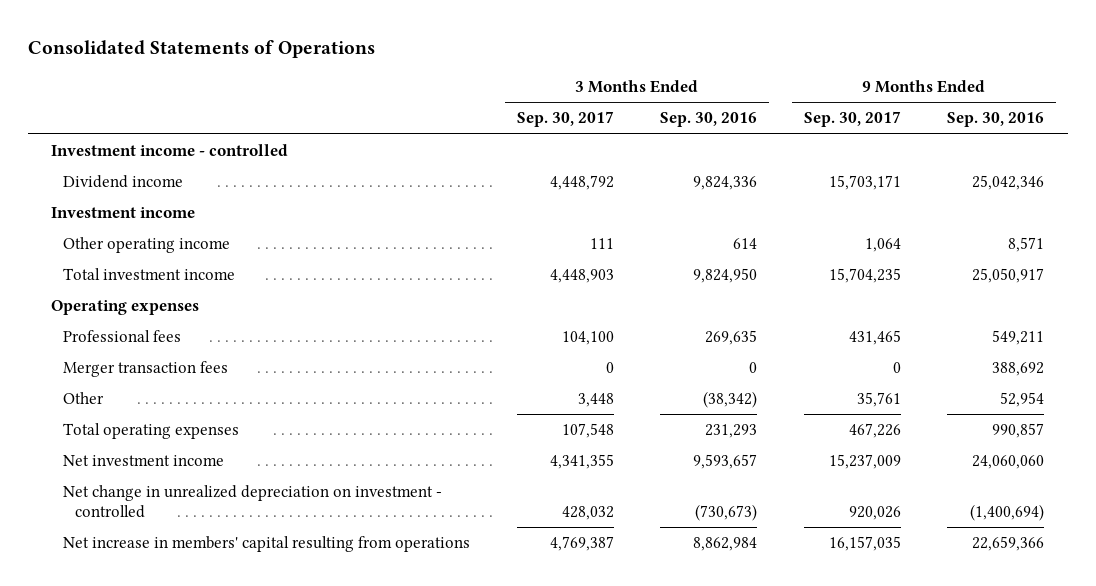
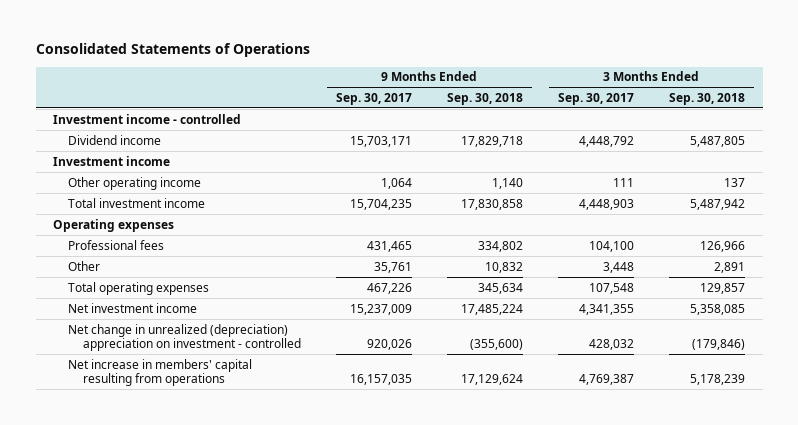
[660,112,758,128] Sep. 30, 2016 -> none
[947,112,1045,128] Sep. 30, 2016 -> none
none -> [446,92,523,105] Sep. 30, 2018
none -> [668,92,745,105] Sep. 30, 2018
[63,361,229,378] Merger transaction fees -> none
[63,485,443,518] Net change in unrealized depreciation on investment - controlled -> [67,323,301,352] Net change in unrealized (depreciation) appreciation on investment - controlled

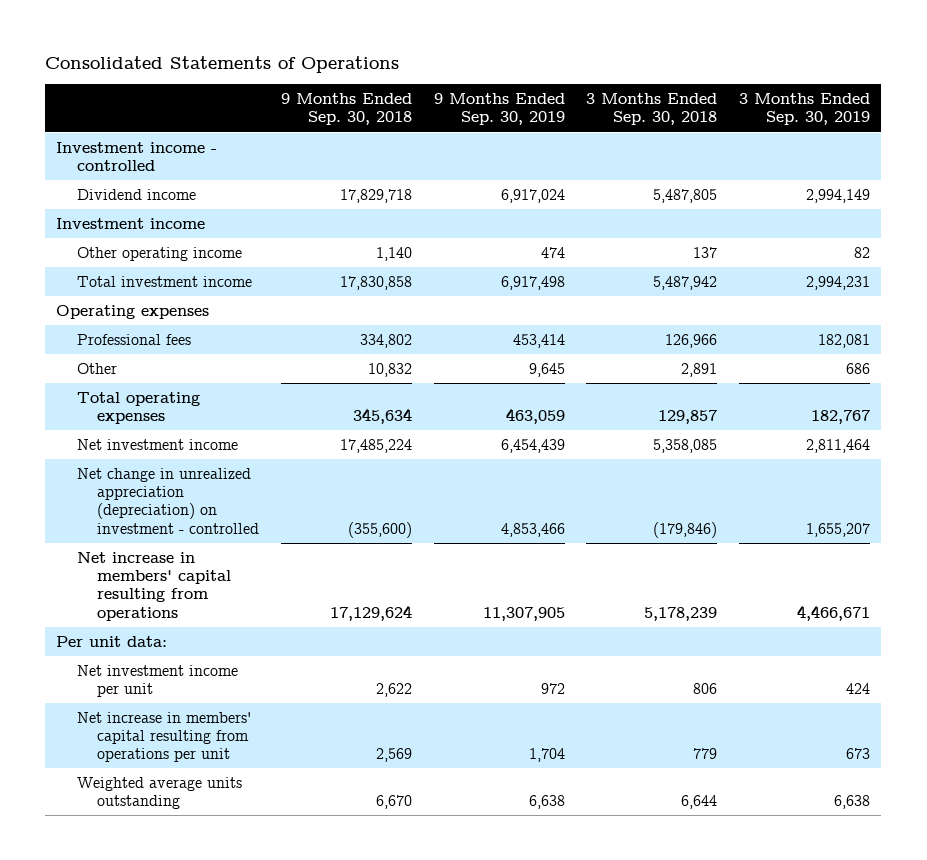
[335,92,412,105] Sep. 30, 2017 -> none
[557,92,634,105] Sep. 30, 2017 -> none
none -> [433,93,565,126] 9 Months Ended Sep. 30, 2019
none -> [739,93,871,126] 3 Months Ended Sep. 30, 2019
[67,323,301,352] Net change in unrealized (depreciation) appreciation on investment - controlled -> [76,467,259,534] Net change in unrealized appreciation (depreciation) on investment - controlled
none -> [56,635,168,647] Per unit data:
none -> [76,664,238,697] Net investment income per unit
none -> [76,711,251,763] Net increase in members' capital resulting from operations per unit
none -> [76,776,242,809] Weighted average units outstanding

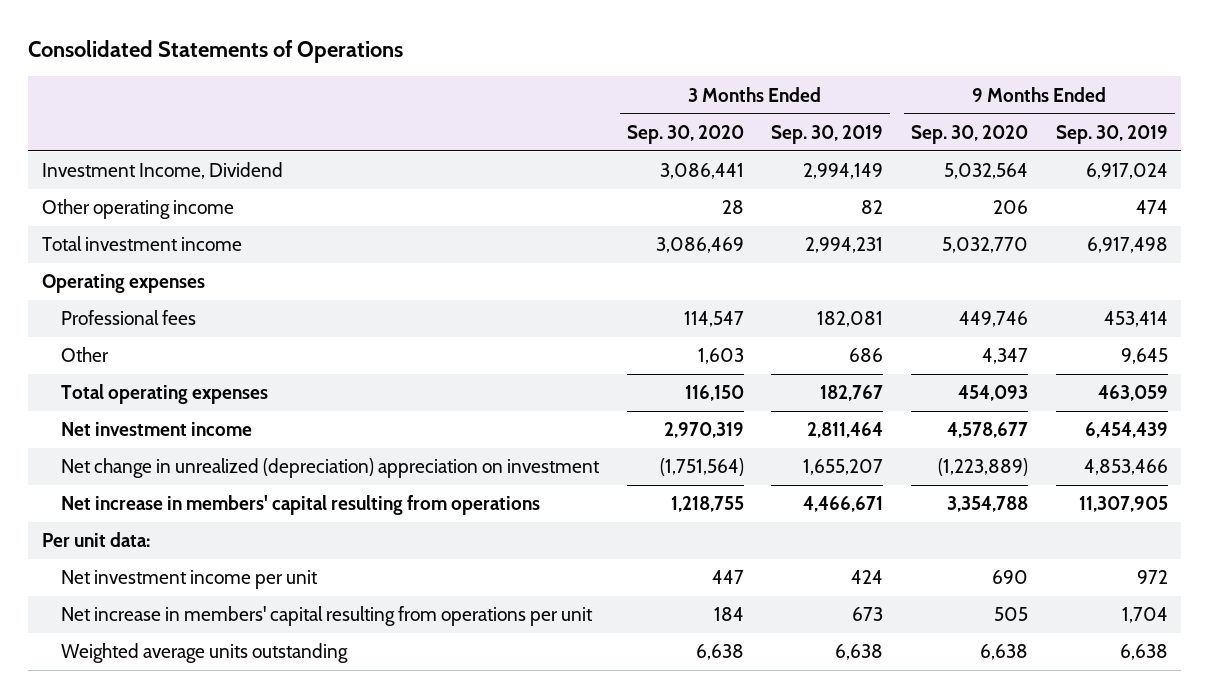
[280,93,412,126] 9 Months Ended Sep. 30, 2018 -> none
[586,93,718,126] 3 Months Ended Sep. 30, 2018 -> none
none -> [626,124,744,144] Sep. 30, 2020
none -> [911,124,1029,144] Sep. 30, 2020
[56,141,218,171] Investment income - controlled -> none
[56,217,206,229] Investment income -> none
[76,188,196,200] Dividend income -> [41,162,283,180] Investment Income, Dividend
[76,467,259,534] Net change in unrealized appreciation (depreciation) on investment - controlled -> [61,458,601,479] Net change in unrealized (depreciation) appreciation on investment

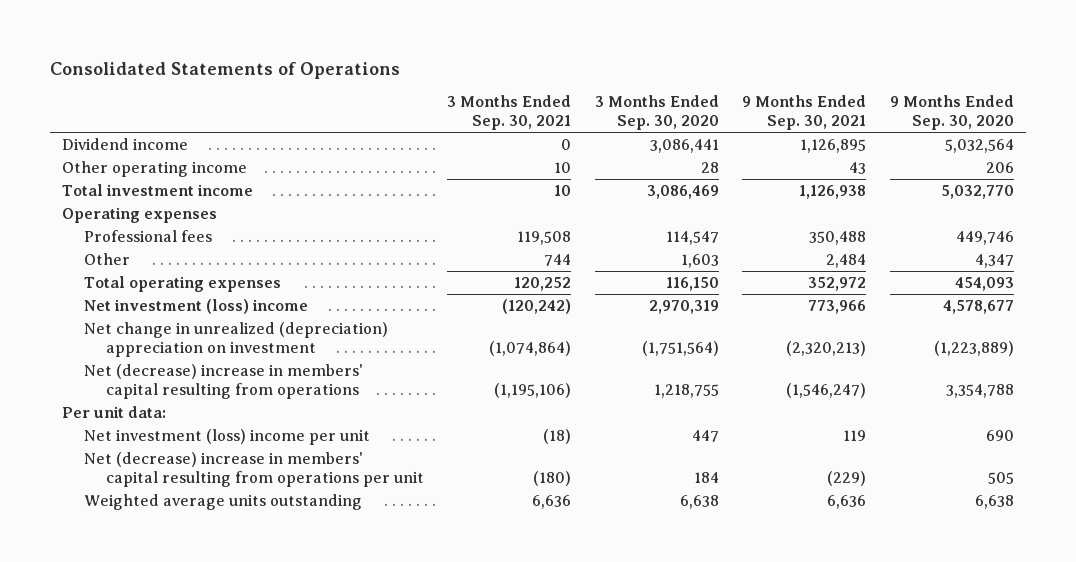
[771,124,884,144] Sep. 30, 2019 -> none
[1055,124,1168,144] Sep. 30, 2019 -> none
none -> [447,95,572,131] 3 Months Ended Sep. 30, 2021
none -> [742,95,867,131] 9 Months Ended Sep. 30, 2021
[41,162,283,180] Investment Income, Dividend -> [62,137,189,150] Dividend income
[61,422,253,437] Net investment income -> [83,298,308,314] Net investment (loss) income
[61,495,541,516] Net increase in members' capital resulting from operations -> [83,363,363,399] Net (decrease) increase in members' capital resulting from operations
[61,570,319,590] Net investment income per unit -> [83,428,370,445] Net investment (loss) income per unit
[61,606,594,627] Net increase in members' capital resulting from operations per unit -> [83,451,424,487] Net (decrease) increase in members' capital resulting from operations per unit

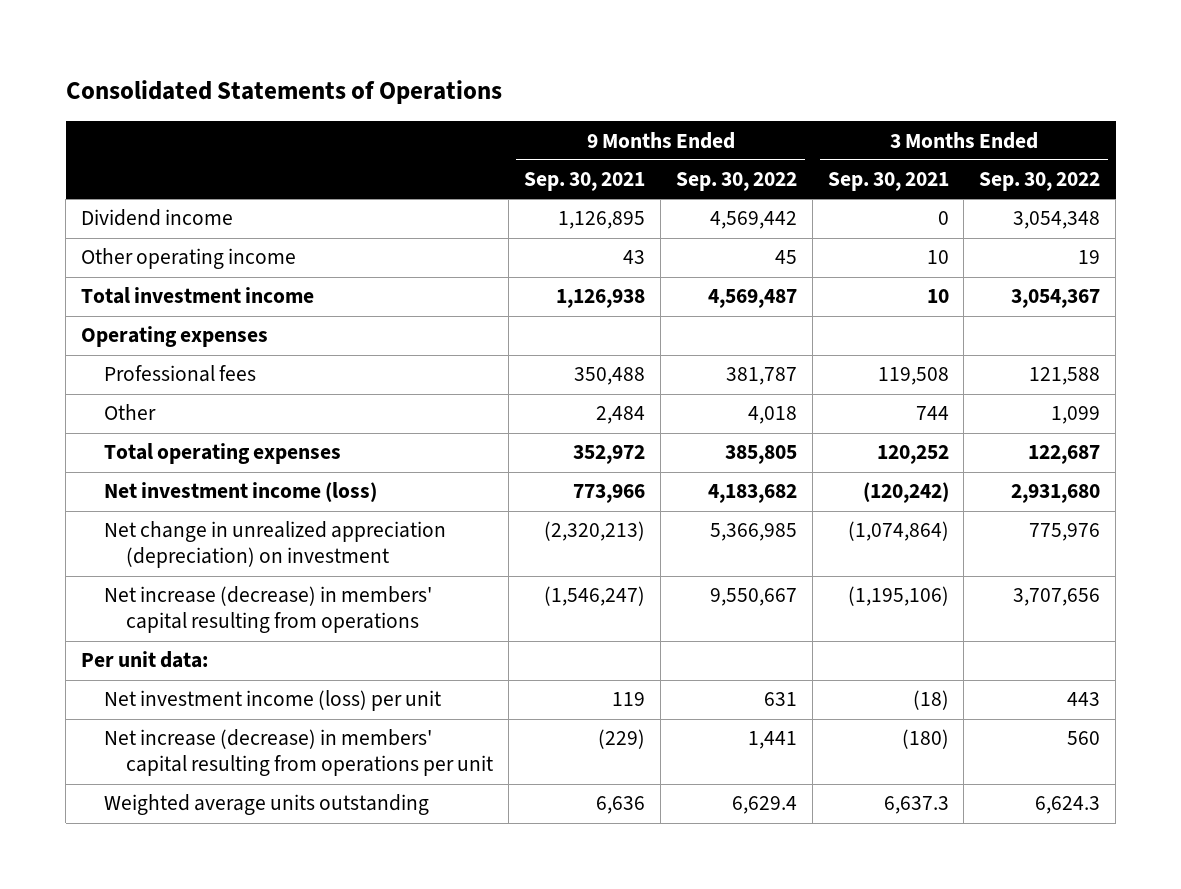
[594,95,719,131] 3 Months Ended Sep. 30, 2020 -> none
[889,95,1014,131] 9 Months Ended Sep. 30, 2020 -> none
none -> [675,172,797,192] Sep. 30, 2022
none -> [979,172,1101,192] Sep. 30, 2022
[83,298,308,314] Net investment (loss) income -> [103,482,377,503] Net investment income (loss)
[83,321,388,357] Net change in unrealized (depreciation) appreciation on investment -> [103,521,446,569] Net change in unrealized appreciation (depreciation) on investment
[83,363,363,399] Net (decrease) increase in members' capital resulting from operations -> [103,586,432,634] Net increase (decrease) in members' capital resulting from operations
[83,428,370,445] Net investment (loss) income per unit -> [103,690,441,712] Net investment income (loss) per unit
[83,451,424,487] Net (decrease) increase in members' capital resulting from operations per unit -> [103,729,494,777] Net increase (decrease) in members' capital resulting from operations per unit
[532,494,572,509] 6,636 -> [883,796,949,815] 6,637.3

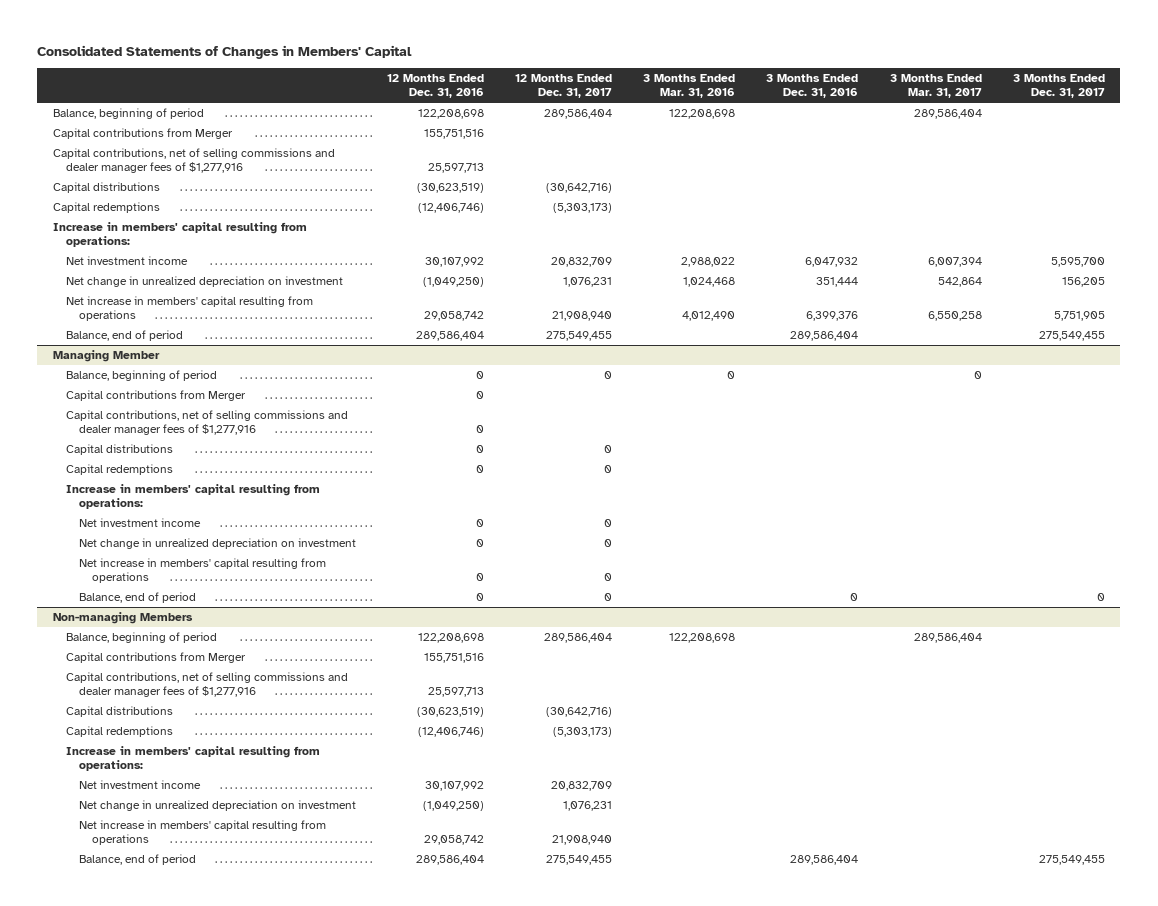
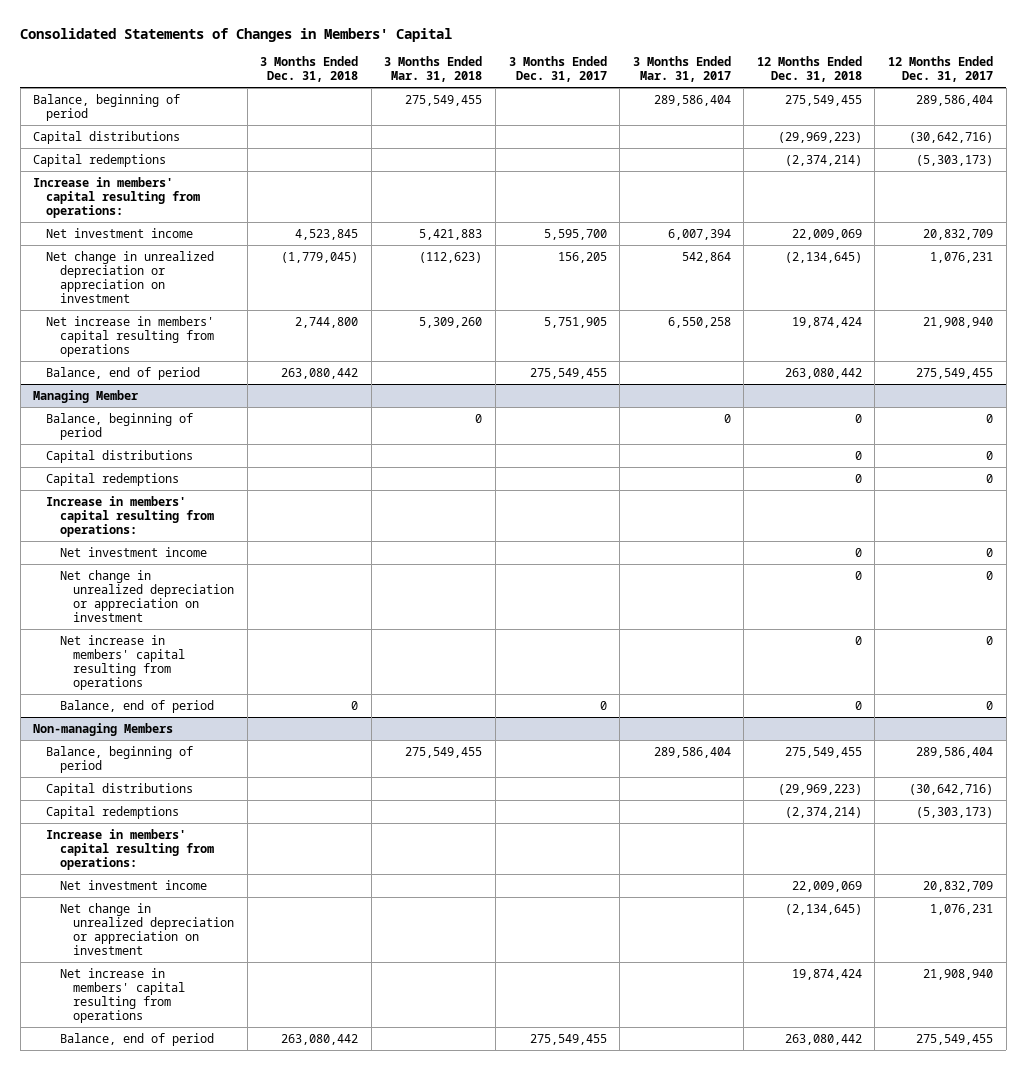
[387,74,485,99] 12 Months Ended Dec. 31, 2016 -> none
[643,74,736,99] 3 Months Ended Mar. 31, 2016 -> none
[766,74,859,99] 3 Months Ended Dec. 31, 2016 -> none
none -> [260,56,359,83] 3 Months Ended Dec. 31, 2018
none -> [384,56,483,83] 3 Months Ended Mar. 31, 2018
none -> [756,56,862,83] 12 Months Ended Dec. 31, 2018
[52,128,233,140] Capital contributions from Merger -> none
[52,148,335,174] Capital contributions, net of selling commissions and dealer manager fees of $1,277,916 -> none
[65,276,343,288] Net change in unrealized depreciation on investment -> [46,250,215,303] Net change in unrealized depreciation or appreciation on investment
[65,390,246,402] Capital contributions from Merger -> none
[65,410,348,436] Capital contributions, net of selling commissions and dealer manager fees of $1,277,916 -> none
[79,538,357,550] Net change in unrealized depreciation on investment -> [59,569,235,622] Net change in unrealized depreciation or appreciation on investment
[65,652,246,664] Capital contributions from Merger -> none
[65,672,348,698] Capital contributions, net of selling commissions and dealer manager fees of $1,277,916 -> none
[79,800,357,812] Net change in unrealized depreciation on investment -> [59,902,235,955] Net change in unrealized depreciation or appreciation on investment

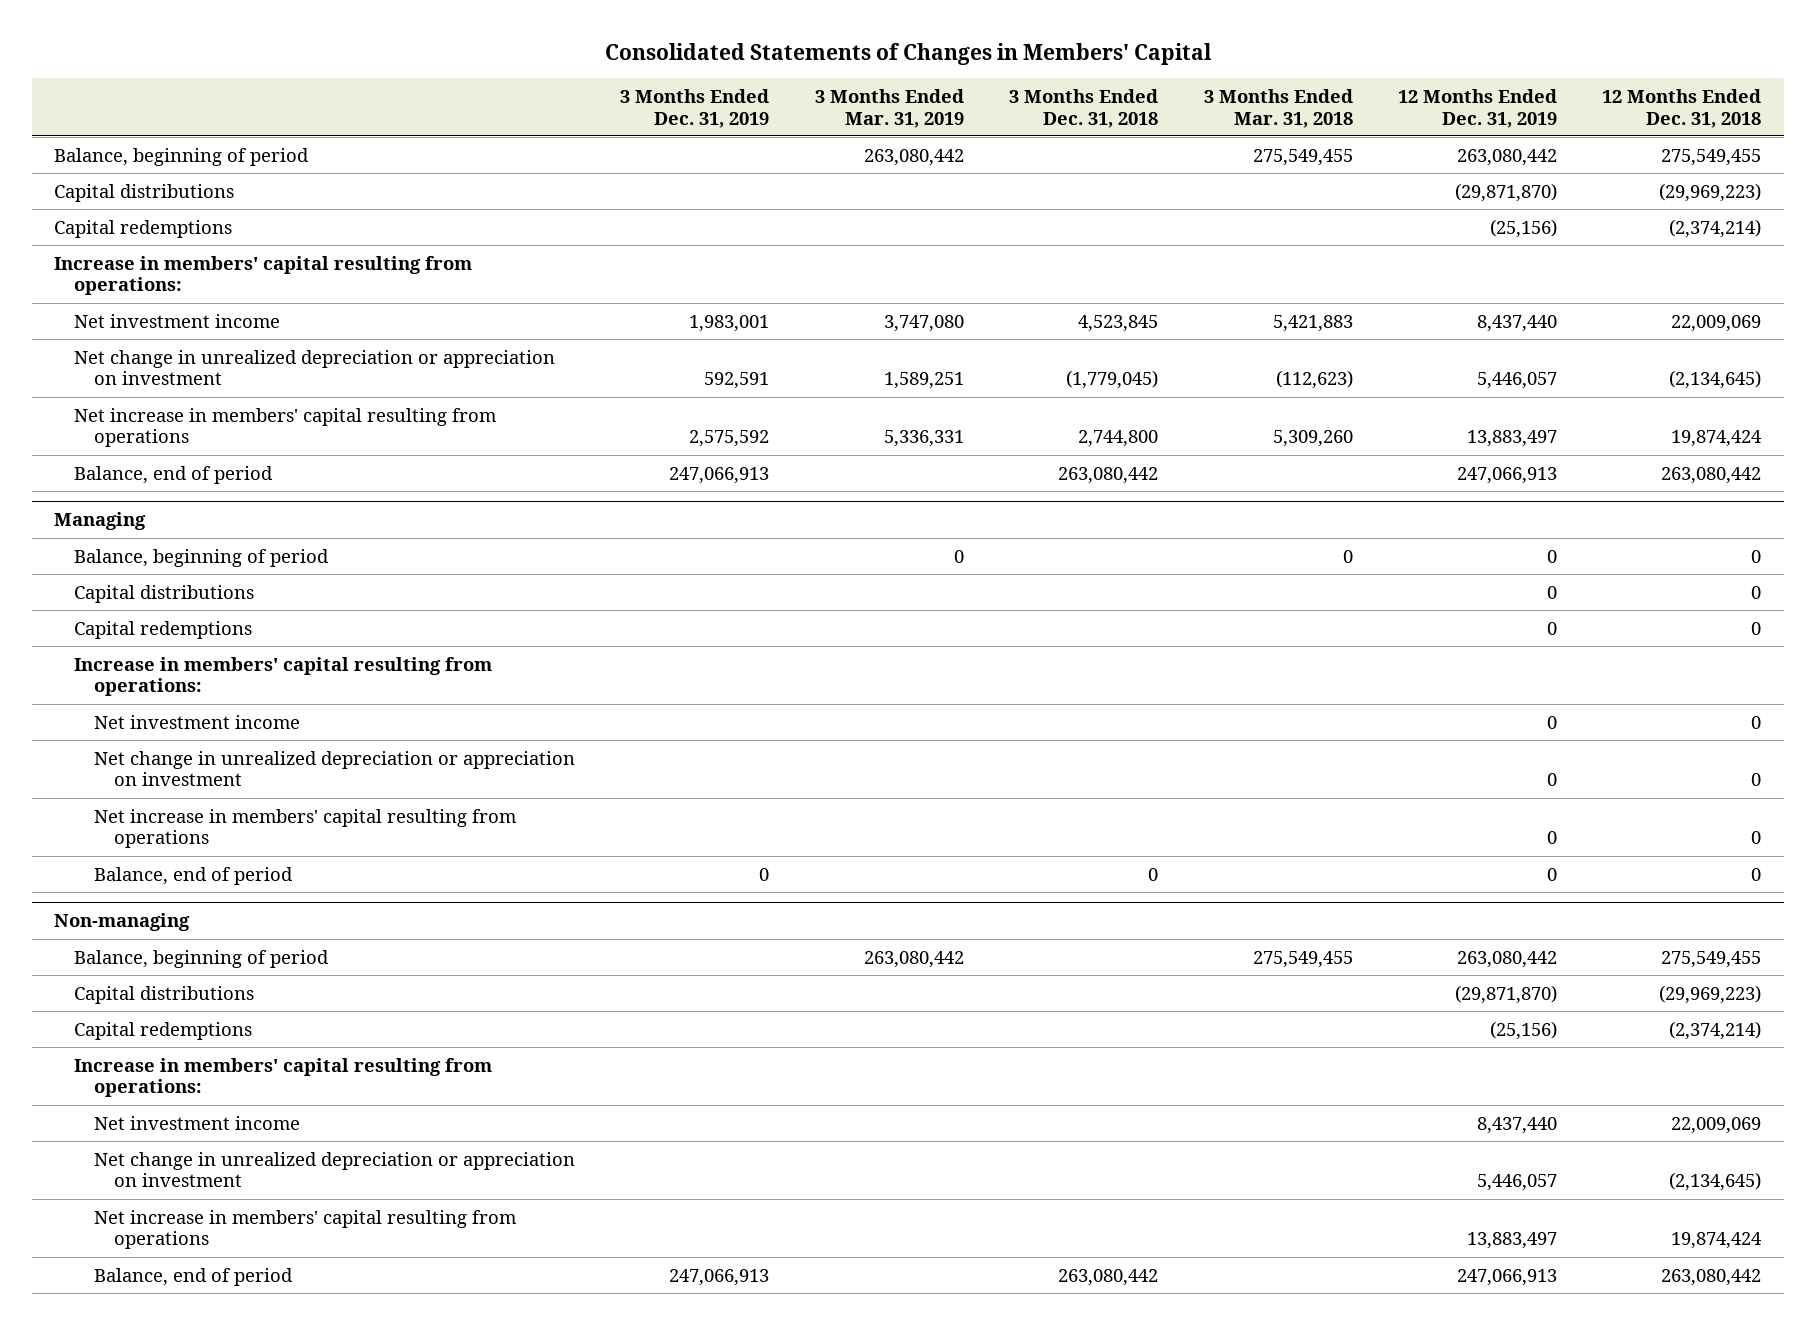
[508,56,607,83] 3 Months Ended Dec. 31, 2017 -> none
[632,56,731,83] 3 Months Ended Mar. 31, 2017 -> none
[887,56,993,83] 12 Months Ended Dec. 31, 2017 -> none
none -> [620,88,770,128] 3 Months Ended Dec. 31, 2019
none -> [814,88,964,128] 3 Months Ended Mar. 31, 2019
none -> [1397,88,1557,128] 12 Months Ended Dec. 31, 2019
[33,389,139,403] Managing Member -> [54,512,147,531] Managing
[33,722,174,736] Non-managing Members -> [54,913,191,932] Non-managing

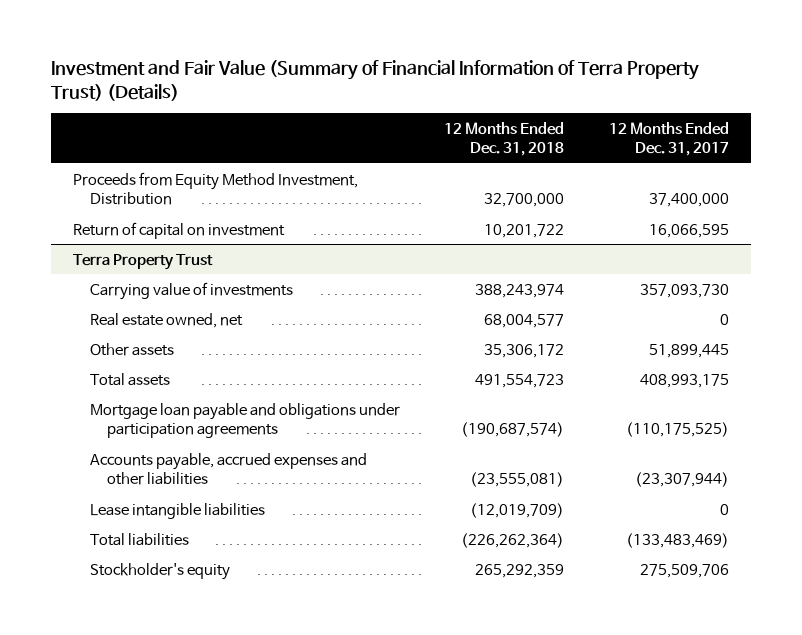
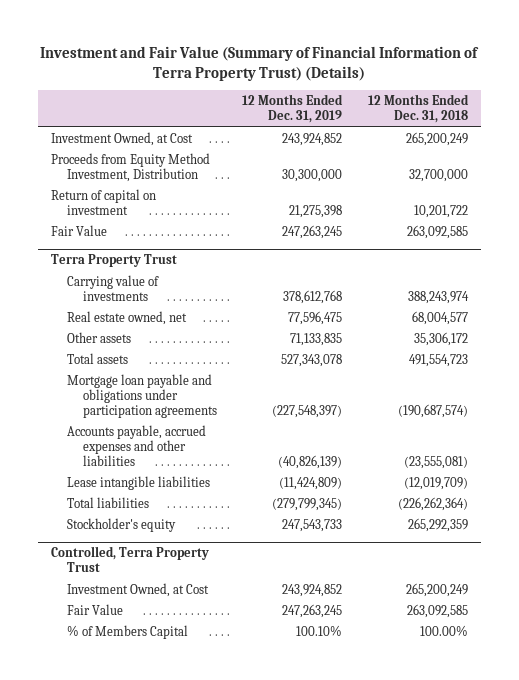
[609,121,730,156] 12 Months Ended Dec. 31, 2017 -> none
none -> [242,94,344,124] 12 Months Ended Dec. 31, 2019
none -> [50,131,193,146] Investment Owned, at Cost
none -> [50,224,107,236] Fair Value
none -> [50,546,209,573] Controlled, Terra Property Trust
none -> [66,582,209,597] Investment Owned, at Cost
none -> [66,603,123,615] Fair Value
none -> [66,624,188,639] % of Members Capital

